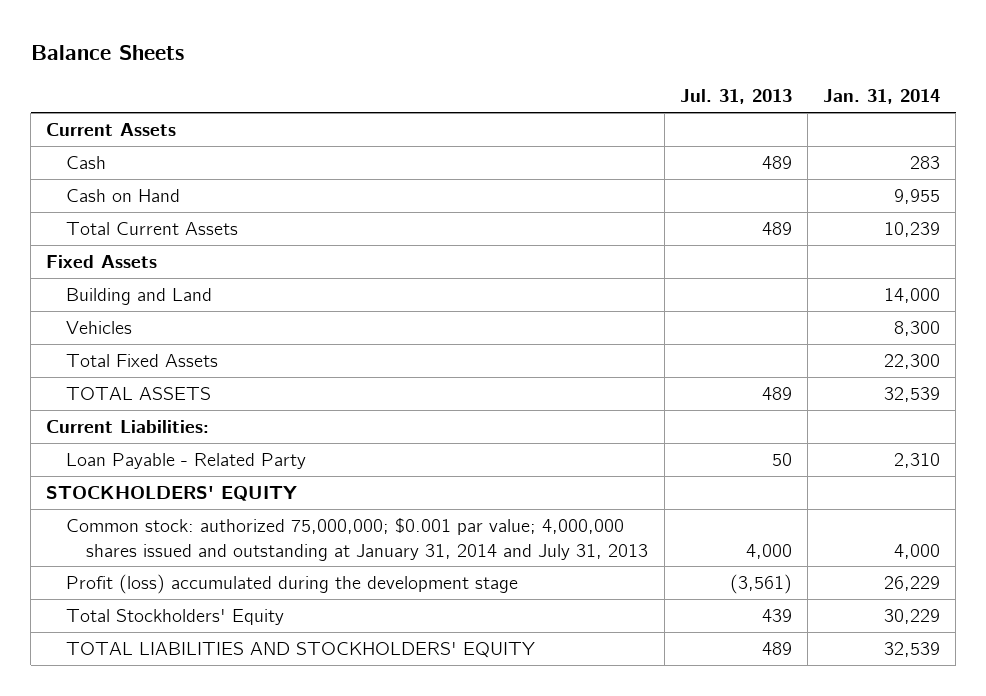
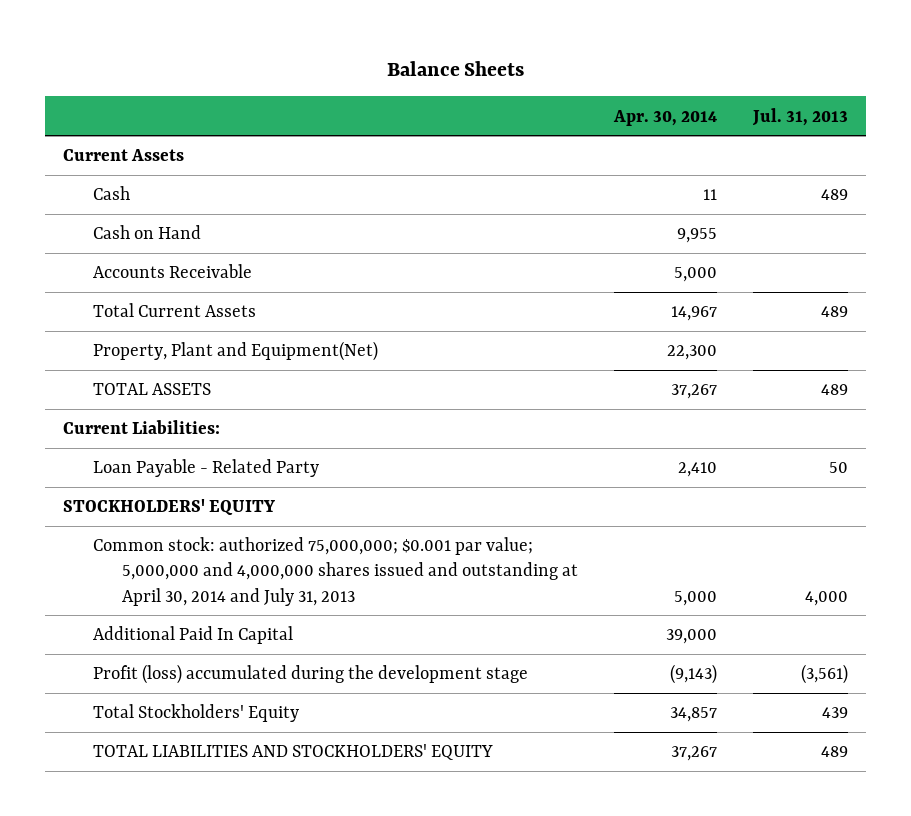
[823,89,941,105] Jan. 31, 2014 -> none
none -> [612,109,717,126] Apr. 30, 2014
none -> [92,264,252,279] Accounts Receivable
[46,255,158,269] Fixed Assets -> none
[66,288,213,306] Building and Land -> none
[66,321,133,335] Vehicles -> none
[66,354,219,368] Total Fixed Assets -> [92,341,378,362] Property, Plant and Equipment(Net)
[66,518,649,561] Common stock: authorized 75,000,000; $0.001 par value; 4,000,000 shares issued and outstanding at January 31, 2014 and July 31, 2013 -> [92,537,578,606] Common stock: authorized 75,000,000; $0.001 par value; 5,000,000 and 4,000,000 shares issued and outstanding at April 30, 2014 and July 31, 2013
none -> [92,626,293,645] Additional Paid In Capital

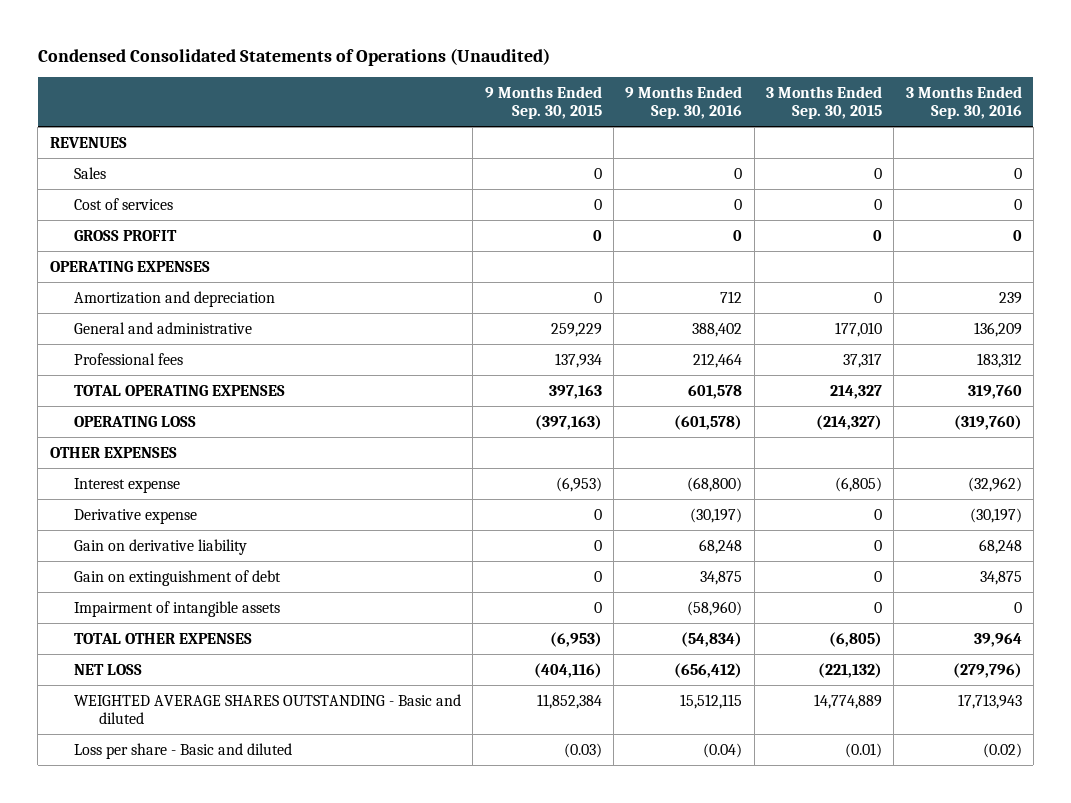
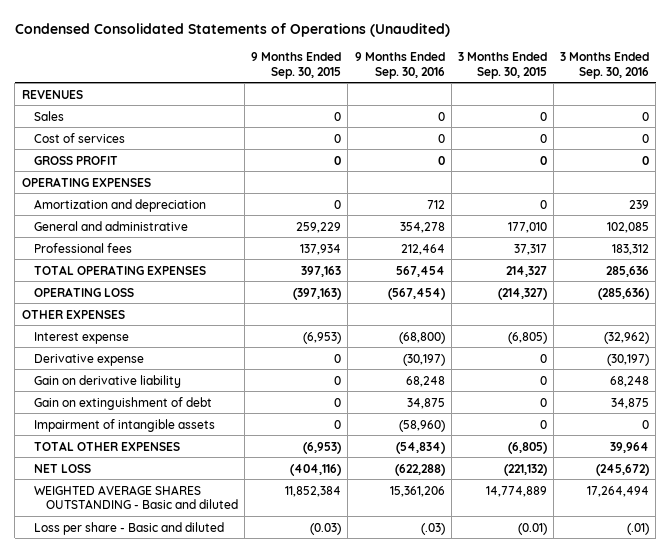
[692,322,743,337] 388,402 -> [399,221,445,233] 354,278
[973,321,1022,337] 136,209 -> [607,221,650,233] 102,085
[688,384,743,399] 601,578 -> [395,265,445,277] 567,454
[967,384,1022,399] 319,760 -> [606,265,650,277] 285,636
[674,414,743,430] (601,578) -> [387,287,445,300] (567,454)
[953,414,1022,430] (319,760) -> [598,287,650,300] (285,636)
[674,662,743,678] (656,412) -> [394,463,445,476] (622,288)
[952,662,1022,678] (279,796) -> [596,463,650,476] (245,672)
[680,693,743,709] 15,512,115 -> [389,485,445,497] 15,361,206
[957,693,1022,709] 17,713,943 -> [587,485,650,497] 17,264,494
[703,742,743,758] (0.04) -> [420,522,445,535] (.03)
[982,742,1022,758] (0.02) -> [627,522,650,535] (.01)

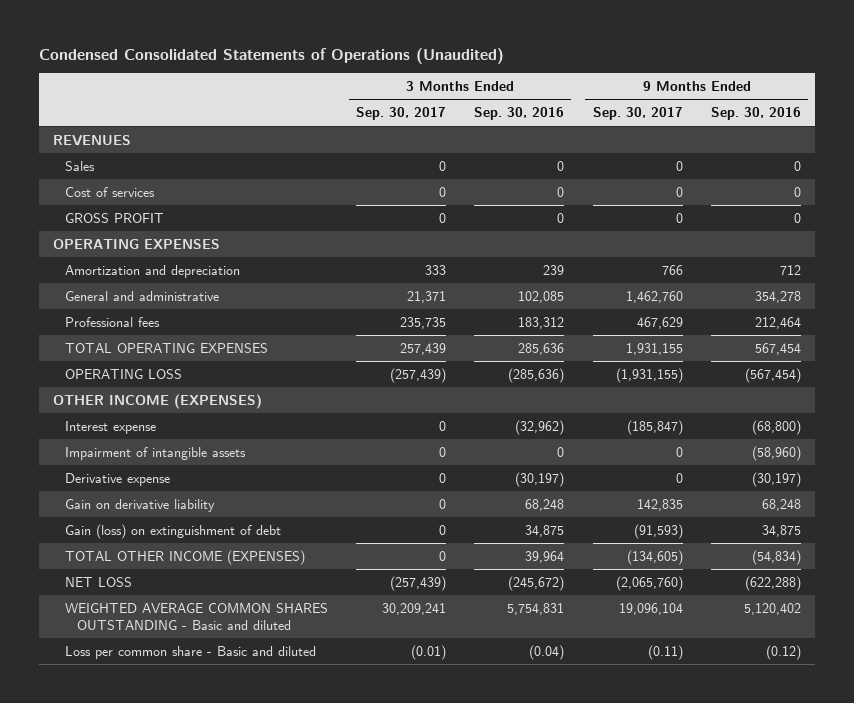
[251,52,342,79] 9 Months Ended Sep. 30, 2015 -> none
[457,52,547,79] 3 Months Ended Sep. 30, 2015 -> none
none -> [355,107,446,121] Sep. 30, 2017
none -> [592,107,683,121] Sep. 30, 2017
[21,309,125,319] OTHER EXPENSES -> [52,393,262,409] OTHER INCOME (EXPENSES)
[33,418,215,432] Impairment of intangible assets -> [64,446,246,460] Impairment of intangible assets
[33,396,212,410] Gain on extinguishment of debt -> [64,523,281,539] Gain (loss) on extinguishment of debt
[33,440,180,451] TOTAL OTHER EXPENSES -> [64,549,305,565] TOTAL OTHER INCOME (EXPENSES)
[33,484,238,509] WEIGHTED AVERAGE SHARES OUTSTANDING - Basic and diluted -> [64,602,328,630] WEIGHTED AVERAGE COMMON SHARES OUTSTANDING - Basic and diluted
[389,485,445,497] 15,361,206 -> [743,602,801,615] 5,120,402
[587,485,650,497] 17,264,494 -> [507,602,565,615] 5,754,831
[33,521,224,535] Loss per share - Basic and diluted -> [64,645,316,659] Loss per common share - Basic and diluted
[420,522,445,535] (.03) -> [765,644,801,660] (0.12)
[627,522,650,535] (.01) -> [529,644,565,660] (0.04)

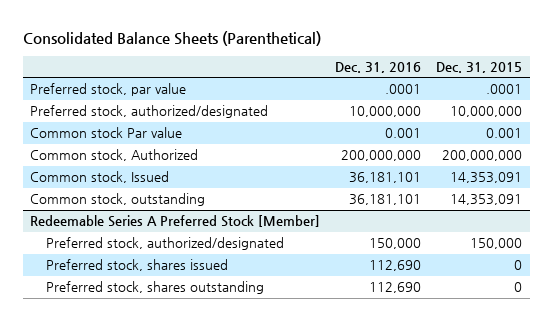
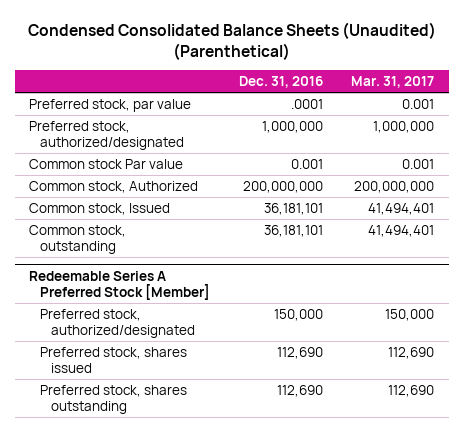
[22,30,321,46] Consolidated Balance Sheets (Parenthetical) -> [27,21,436,60] Condensed Consolidated Balance Sheets (Unaudited) (Parenthetical)
[436,61,523,73] Dec. 31, 2015 -> none
none -> [351,76,435,89] Mar. 31, 2017
[349,106,422,118] 10,000,000 -> [261,120,323,133] 1,000,000

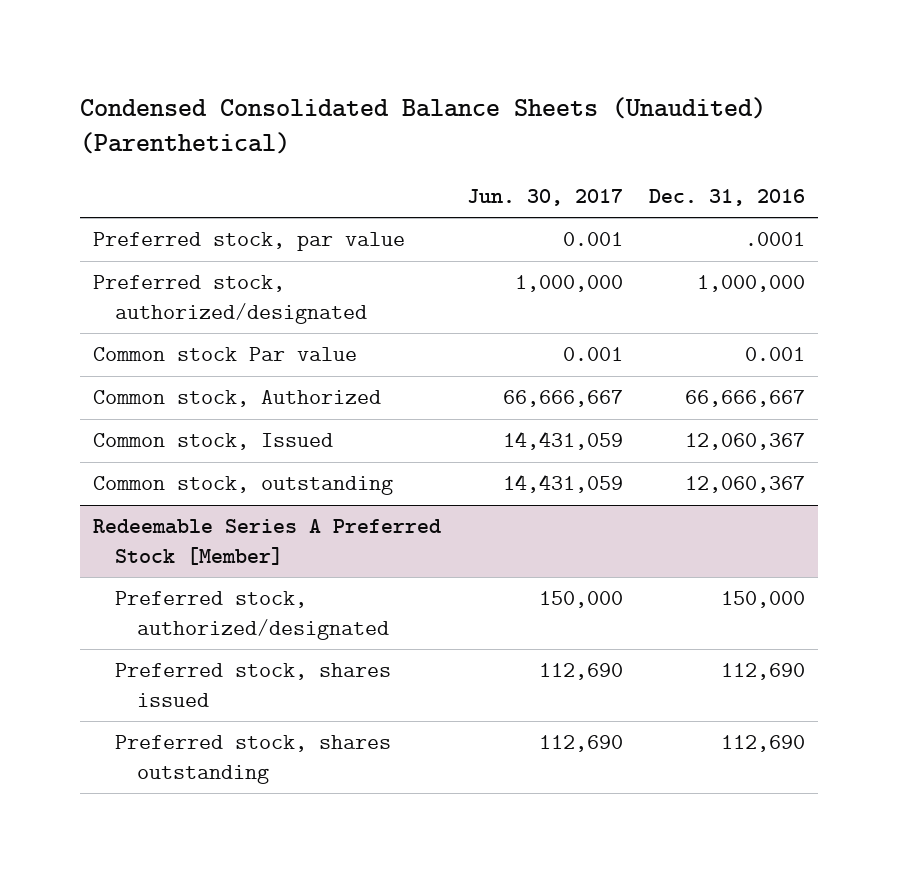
[351,76,435,89] Mar. 31, 2017 -> none
none -> [466,188,623,206] Jun. 30, 2017
[242,180,323,193] 200,000,000 -> [684,390,805,408] 66,666,667
[263,202,323,215] 36,181,101 -> [684,433,805,451] 12,060,367
[263,224,323,237] 36,181,101 -> [684,476,805,494] 12,060,367

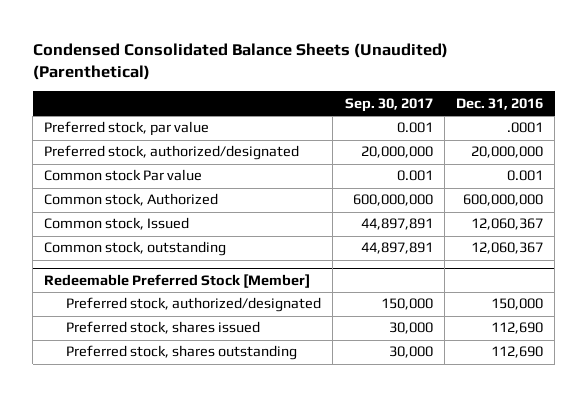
[466,188,623,206] Jun. 30, 2017 -> none
none -> [344,97,433,112] Sep. 30, 2017
[696,275,805,293] 1,000,000 -> [471,146,544,159] 20,000,000
[684,390,805,408] 66,666,667 -> [463,194,544,207] 600,000,000
[92,519,441,565] Redeemable Series A Preferred Stock [Member] -> [44,273,311,288] Redeemable Preferred Stock [Member]

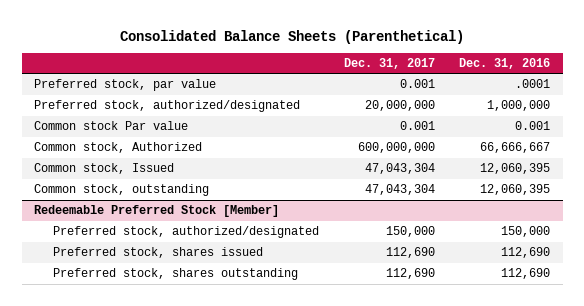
[32,42,448,81] Condensed Consolidated Balance Sheets (Unaudited) (Parenthetical) -> [120,29,465,44] Consolidated Balance Sheets (Parenthetical)
[344,97,433,112] Sep. 30, 2017 -> none
none -> [343,58,435,70] Dec. 31, 2017
[471,146,544,159] 20,000,000 -> [487,100,551,112] 1,000,000
[463,194,544,207] 600,000,000 -> [480,142,551,154] 66,666,667
[471,218,544,231] 12,060,367 -> [480,163,551,175] 12,060,395
[471,242,544,255] 12,060,367 -> [480,184,551,196] 12,060,395

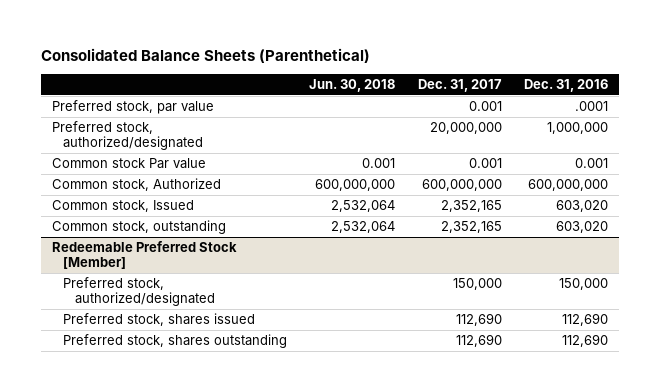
none -> [309,78,396,92] Jun. 30, 2018
[480,142,551,154] 66,666,667 -> [528,179,609,192] 600,000,000
[364,163,435,175] 47,043,304 -> [440,200,502,213] 2,352,165
[480,163,551,175] 12,060,395 -> [556,200,609,213] 603,020
[364,184,435,196] 47,043,304 -> [440,221,502,234] 2,352,165
[480,184,551,196] 12,060,395 -> [556,221,609,234] 603,020

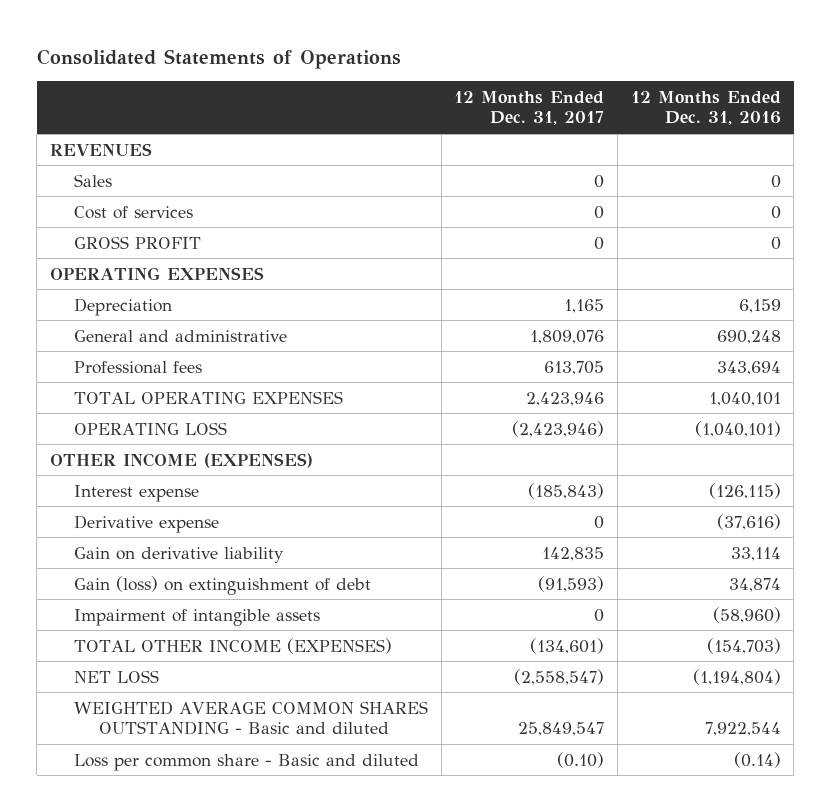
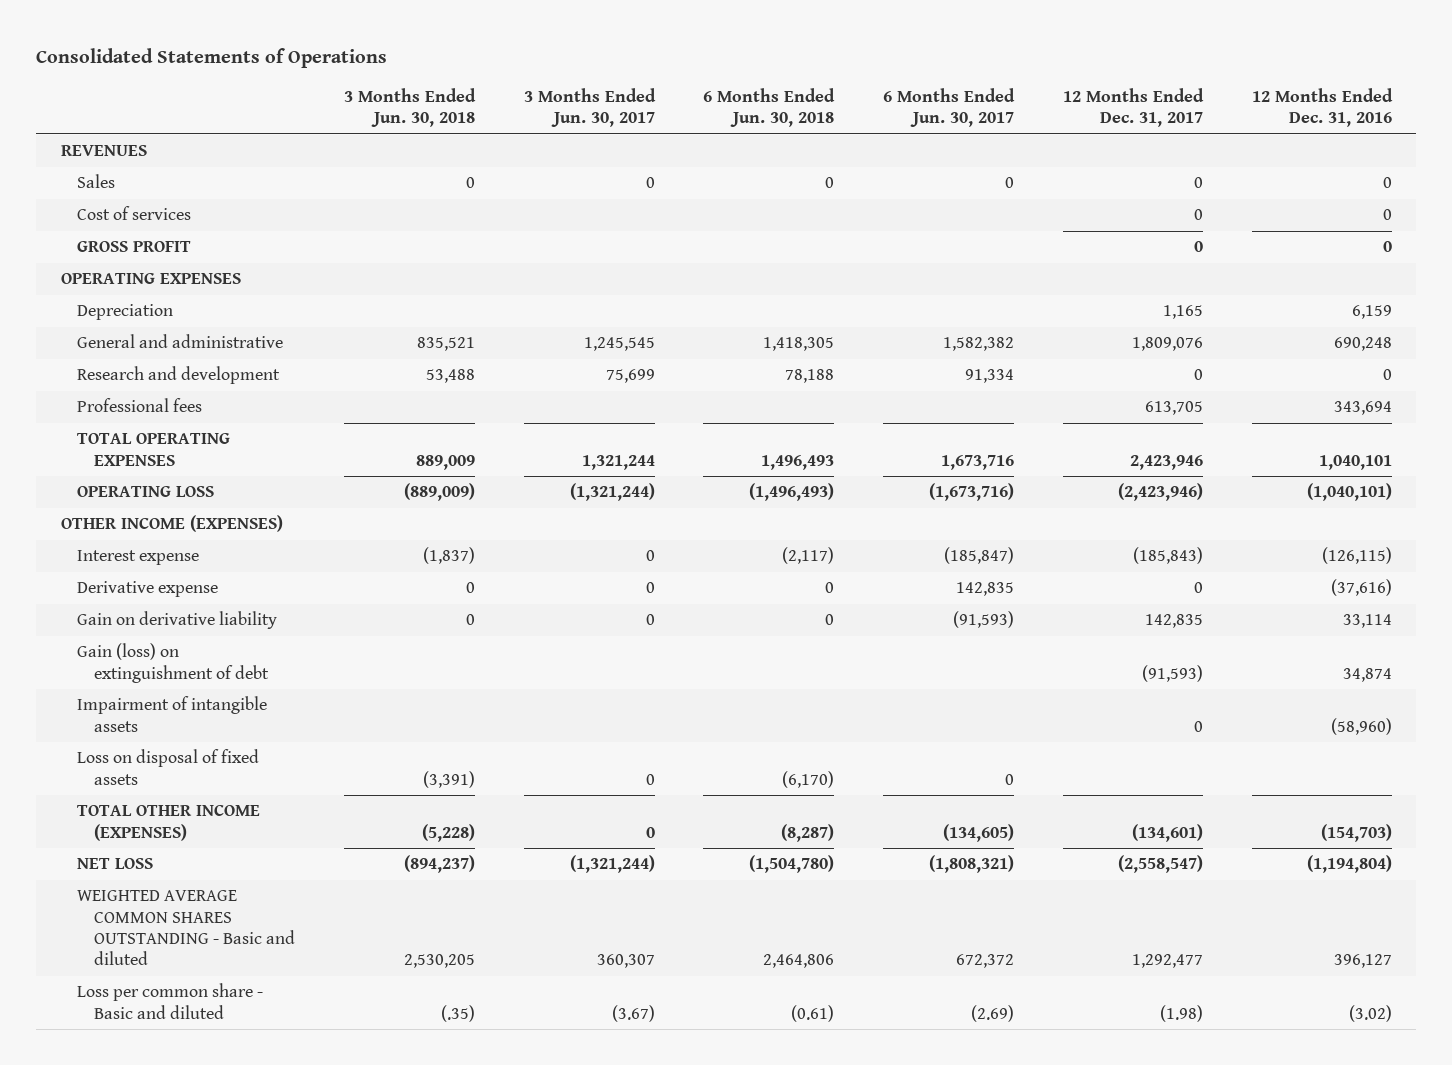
none -> [343,87,476,128] 3 Months Ended Jun. 30, 2018
none -> [523,87,656,128] 3 Months Ended Jun. 30, 2017
none -> [703,87,836,128] 6 Months Ended Jun. 30, 2018
none -> [883,87,1016,128] 6 Months Ended Jun. 30, 2017
none -> [77,366,281,385] Research and development
none -> [77,749,260,785] Loss on disposal of fixed assets
[518,722,605,737] 25,849,547 -> [1131,953,1203,968] 1,292,477
[704,722,781,737] 7,922,544 -> [1333,953,1392,968] 396,127
[557,751,605,768] (0.10) -> [1159,1004,1203,1022] (1.98)
[733,751,781,768] (0.14) -> [1348,1004,1392,1022] (3.02)

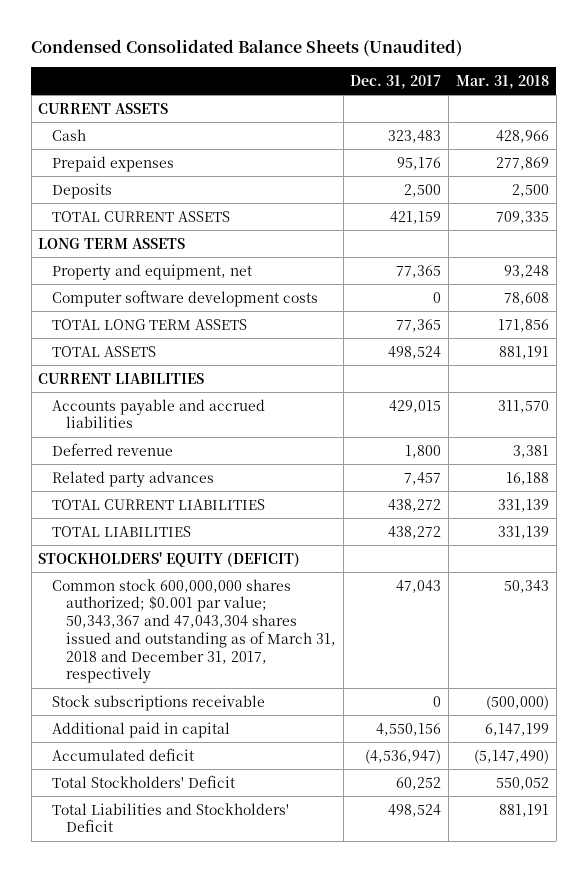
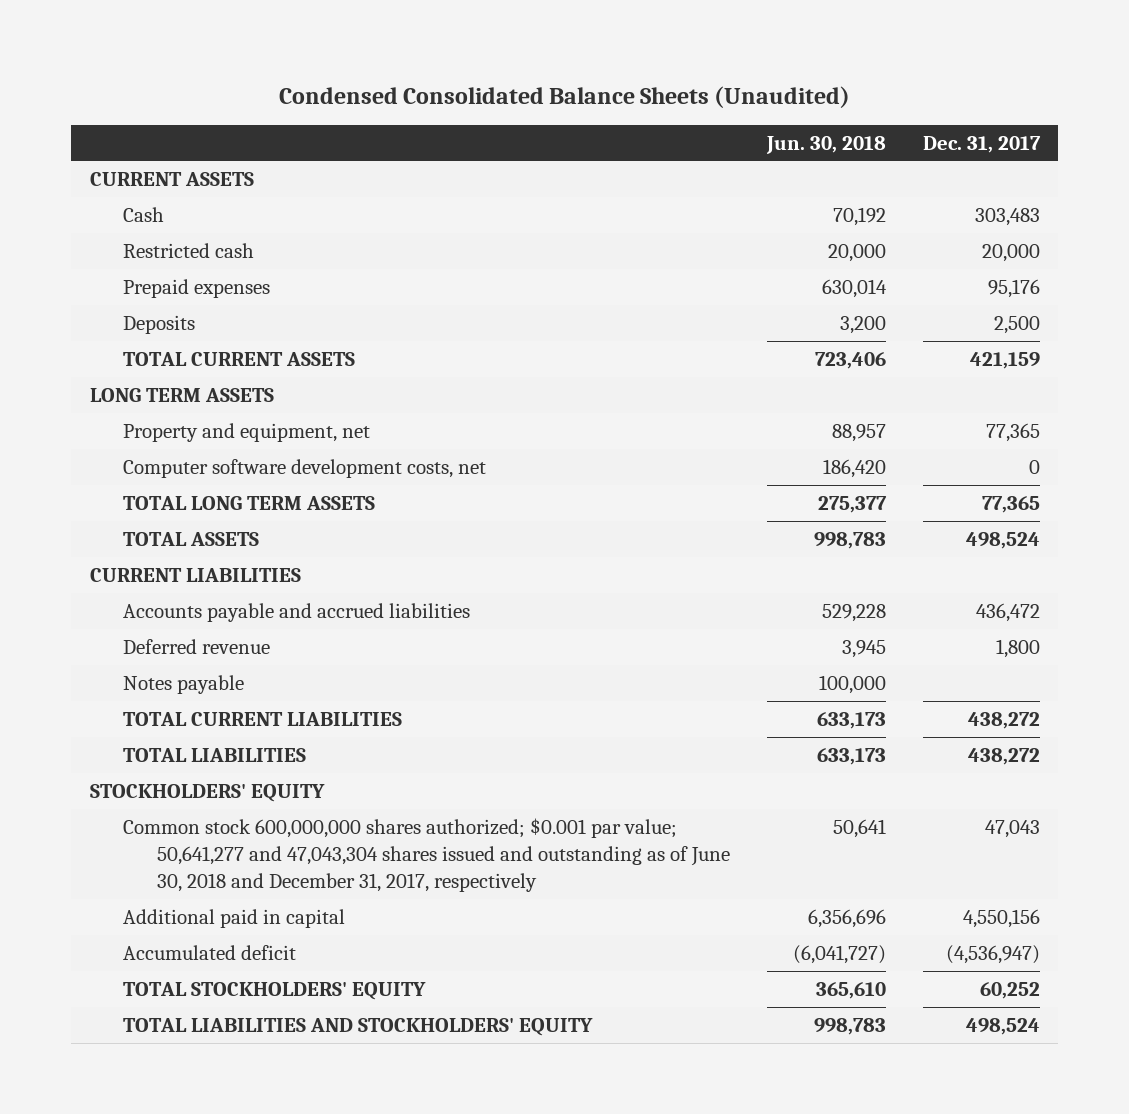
[455,74,549,89] Mar. 31, 2018 -> none
none -> [765,135,886,154] Jun. 30, 2018
[388,129,442,143] 323,483 -> [974,207,1040,226] 303,483
none -> [123,242,255,258] Restricted cash
[52,289,319,307] Computer software development costs -> [123,458,487,478] Computer software development costs, net
[389,399,442,413] 429,015 -> [975,602,1040,622] 436,472
[52,470,215,487] Related party advances -> none
none -> [123,674,245,694] Notes payable
[52,694,266,711] Stock subscriptions receivable -> none
[38,551,301,567] STOCKHOLDERS' EQUITY (DEFICIT) -> [89,783,325,802] STOCKHOLDERS' EQUITY
[52,578,336,684] Common stock 600,000,000 shares authorized; $0.001 par value; 50,343,367 and 47,043,304 shares issued and outstanding as of March 31, 2018 and December 31, 2017, respectively -> [123,817,730,892] Common stock 600,000,000 shares authorized; $0.001 par value; 50,641,277 and 47,043,304 shares issued and outstanding as of June 30, 2018 and December 31, 2017, respectively
[52,774,236,788] Total Stockholders' Deficit -> [123,981,427,1000] TOTAL STOCKHOLDERS' EQUITY
[52,802,290,833] Total Liabilities and Stockholders' Deficit -> [123,1017,594,1036] TOTAL LIABILITIES AND STOCKHOLDERS' EQUITY

